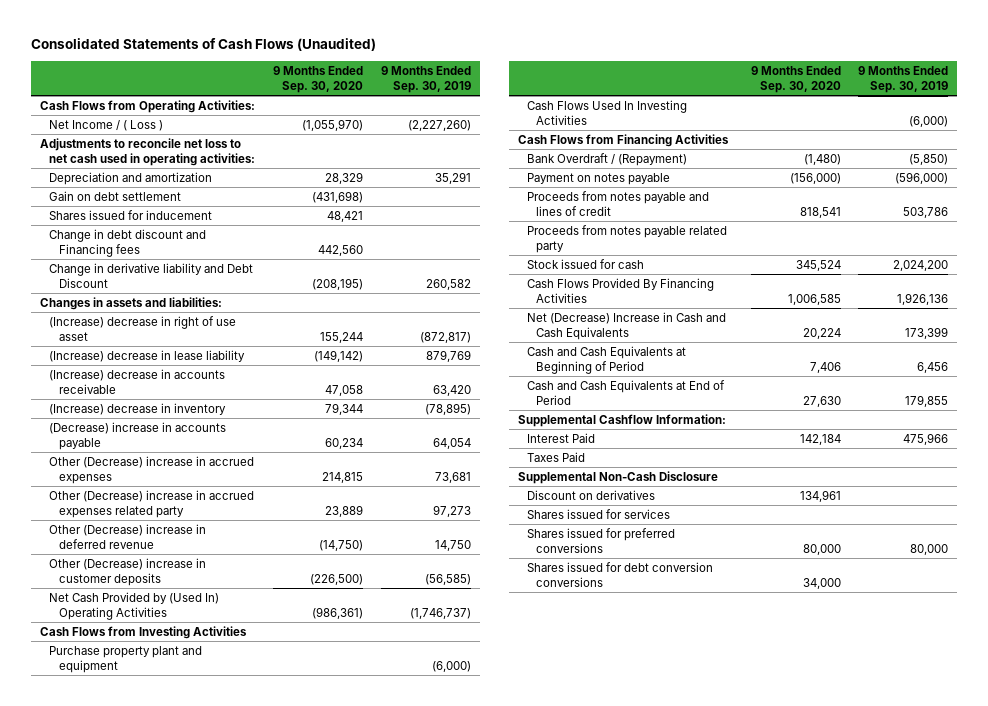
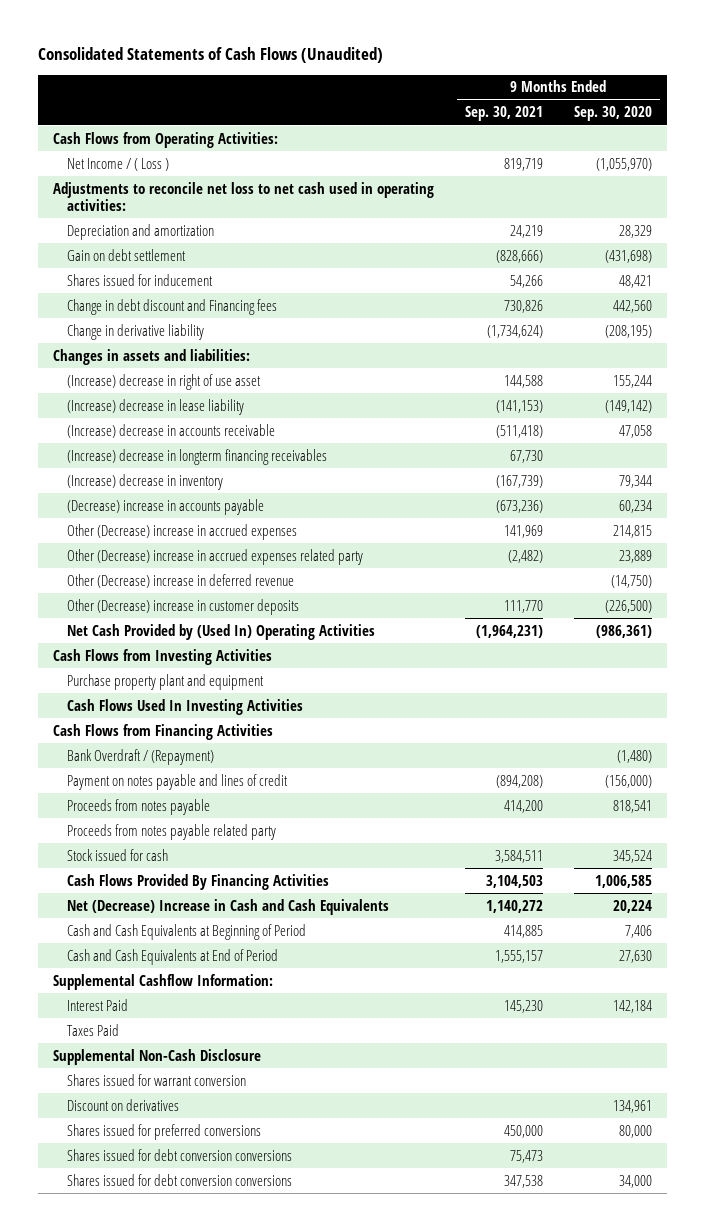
[380,65,471,93] 9 Months Ended Sep. 30, 2019 -> none
none -> [465,106,544,122] Sep. 30, 2021
[49,262,254,288] Change in derivative liability and Debt Discount -> [67,323,205,340] Change in derivative liability
none -> [67,448,328,465] (Increase) decrease in longterm financing receivables
[526,172,670,185] Payment on notes payable -> [67,773,289,790] Payment on notes payable and lines of credit
[526,190,709,216] Proceeds from notes payable and lines of credit -> [67,798,211,815] Proceeds from notes payable
none -> [67,1073,247,1086] Shares issued for warrant conversion
[526,508,670,519] Shares issued for services -> none
none -> [67,1148,293,1161] Shares issued for debt conversion conversions

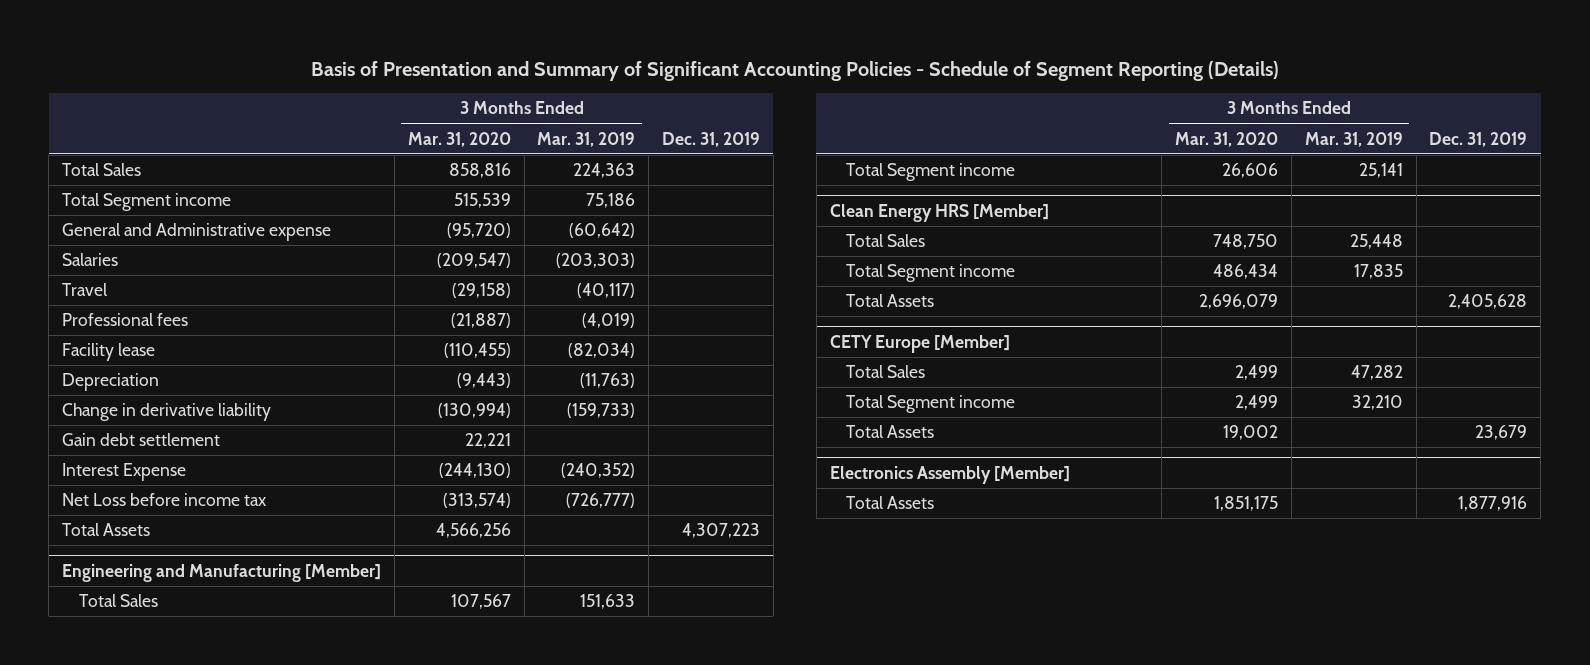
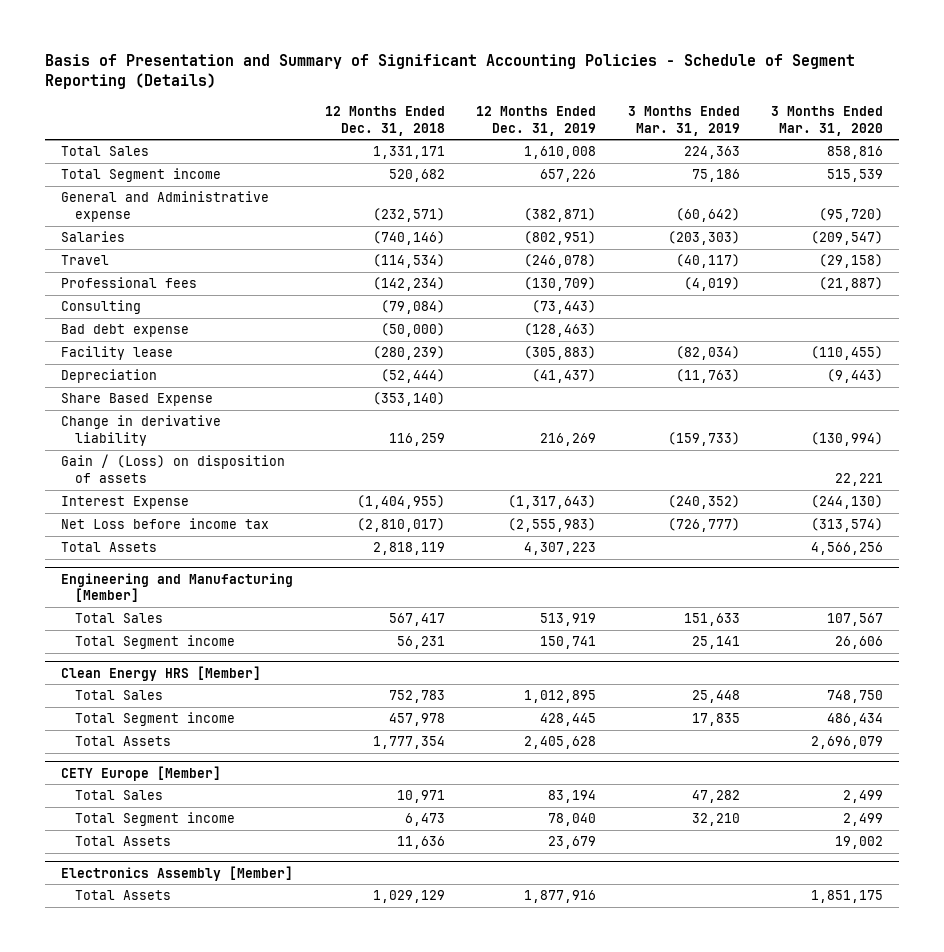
[661,131,760,147] Dec. 31, 2019 -> none
none -> [324,105,445,136] 12 Months Ended Dec. 31, 2018
none -> [476,105,597,136] 12 Months Ended Dec. 31, 2019
none -> [61,300,142,315] Consulting
none -> [61,324,190,338] Bad debt expense
none -> [61,393,214,407] Share Based Expense
[62,433,221,447] Gain debt settlement -> [61,454,286,484] Gain / (Loss) on disposition of assets

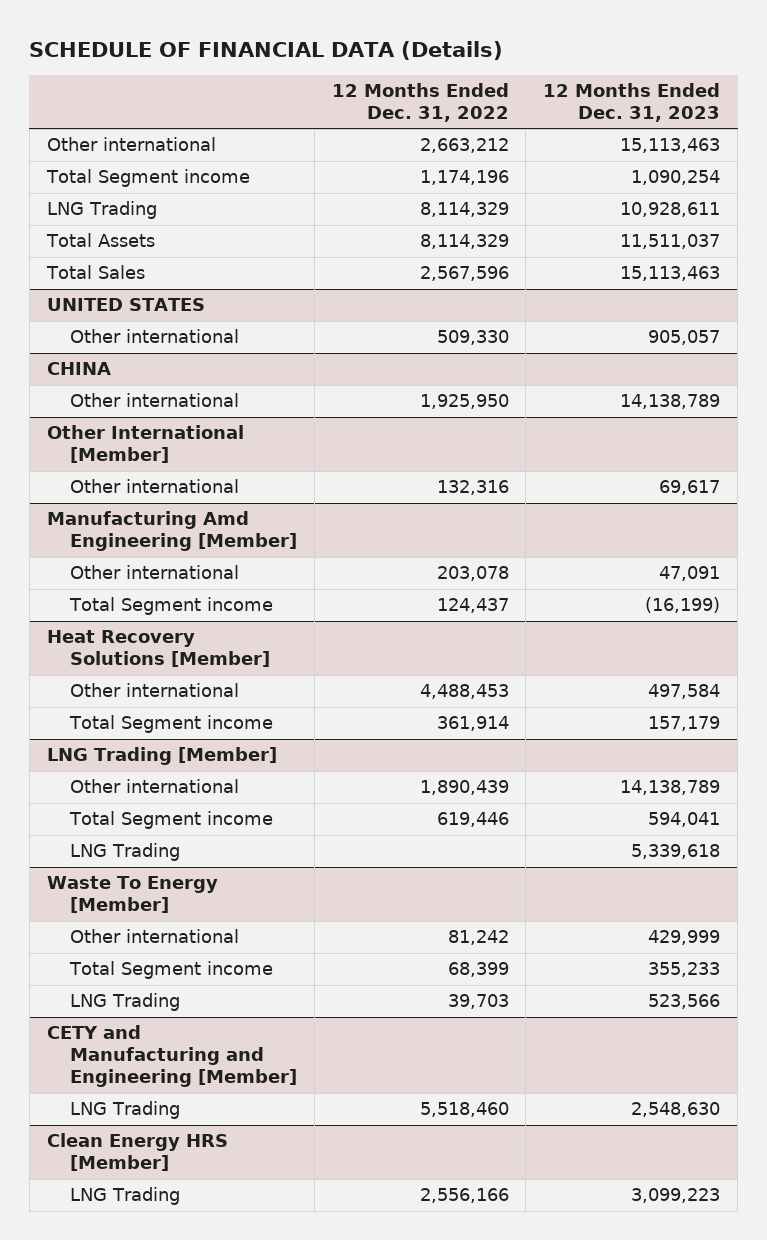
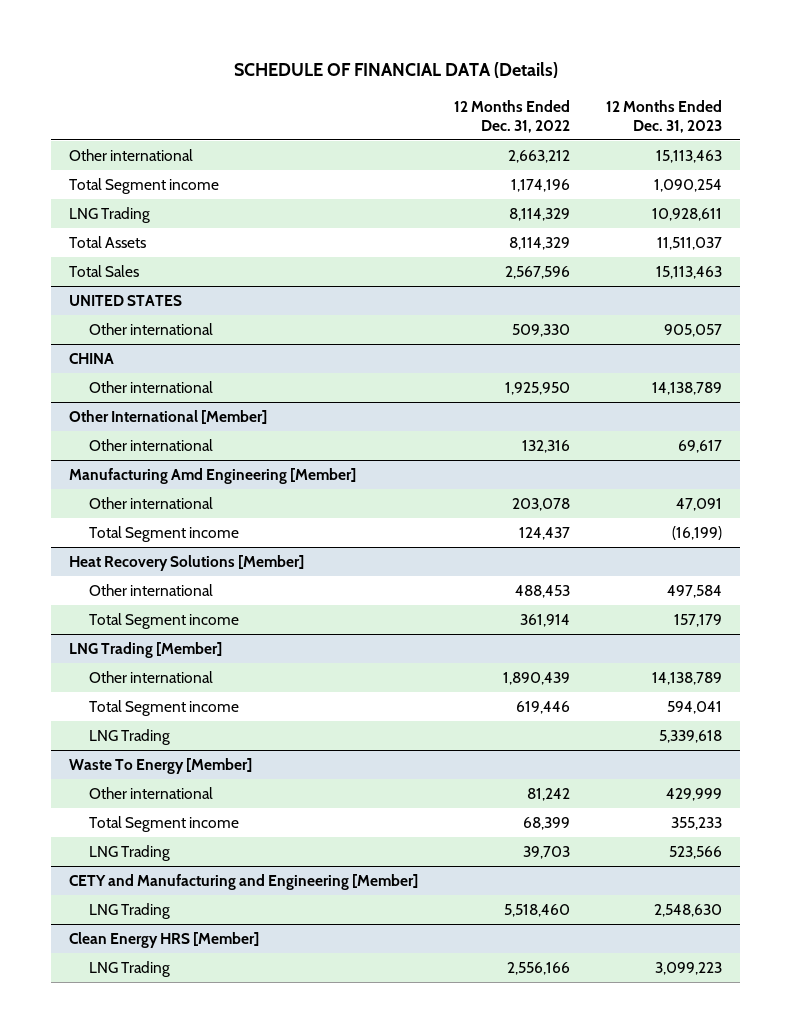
[419,684,509,700] 4,488,453 -> [515,585,571,599] 488,453

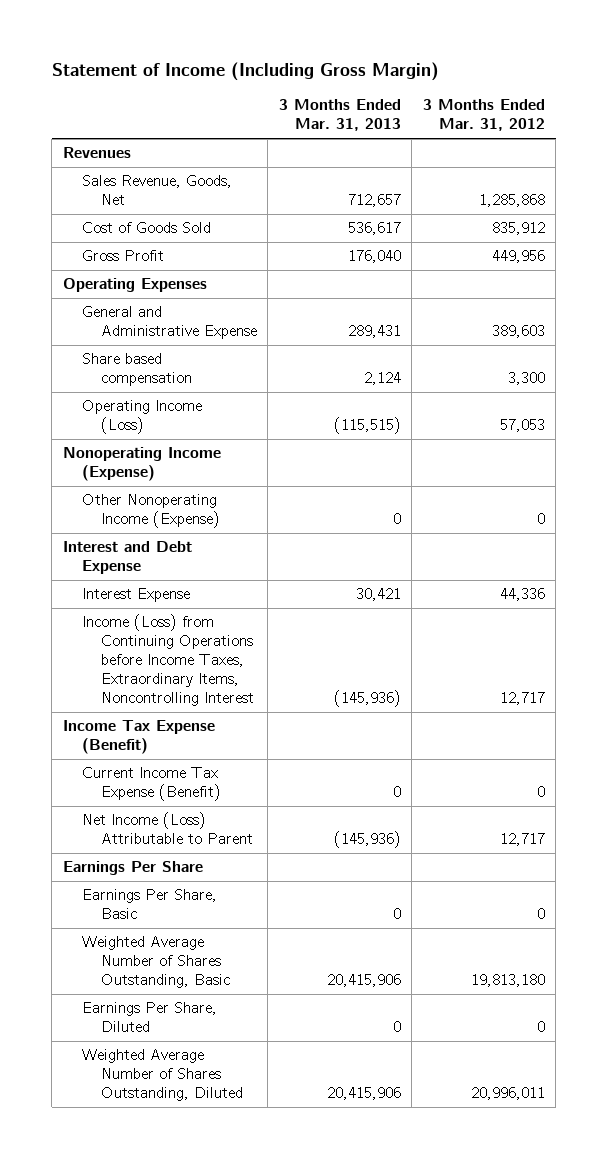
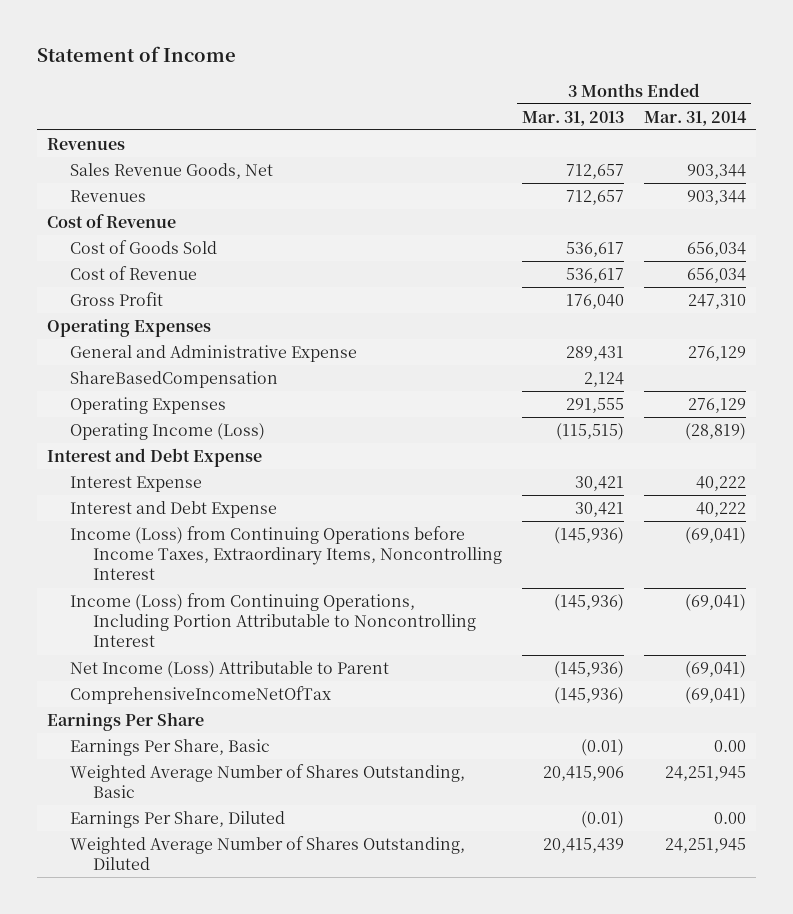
[51,61,439,81] Statement of Income (Including Gross Margin) -> [36,45,236,62] Statement of Income
[422,99,545,132] 3 Months Ended Mar. 31, 2012 -> none
none -> [644,110,748,126] Mar. 31, 2014
[81,175,232,206] Sales Revenue, Goods, Net -> [69,162,273,179] Sales Revenue Goods, Net
none -> [69,189,146,202] Revenues
none -> [46,213,176,228] Cost of Revenue
none -> [69,265,197,280] Cost of Revenue
[81,353,192,387] Share based compensation -> [69,370,278,388] ShareBasedCompensation
none -> [69,396,226,414] Operating Expenses
[62,447,221,482] Nonoperating Income (Expense) -> none
[81,494,220,529] Other Nonoperating Income (Expense) -> none
none -> [69,500,277,518] Interest and Debt Expense
[62,720,215,755] Income Tax Expense (Benefit) -> none
[81,767,221,802] Current Income Tax Expense (Benefit) -> none
none -> [69,592,477,648] Income (Loss) from Continuing Operations, Including Portion Attributable to Noncontrolling Interest
none -> [69,685,331,704] ComprehensiveIncomeNetOfTax
[392,908,401,920] 0 -> [581,738,625,756] (0.01)
[392,1021,401,1033] 0 -> [581,810,625,828] (0.01)
[326,1087,401,1101] 20,415,906 -> [543,837,625,853] 20,415,439

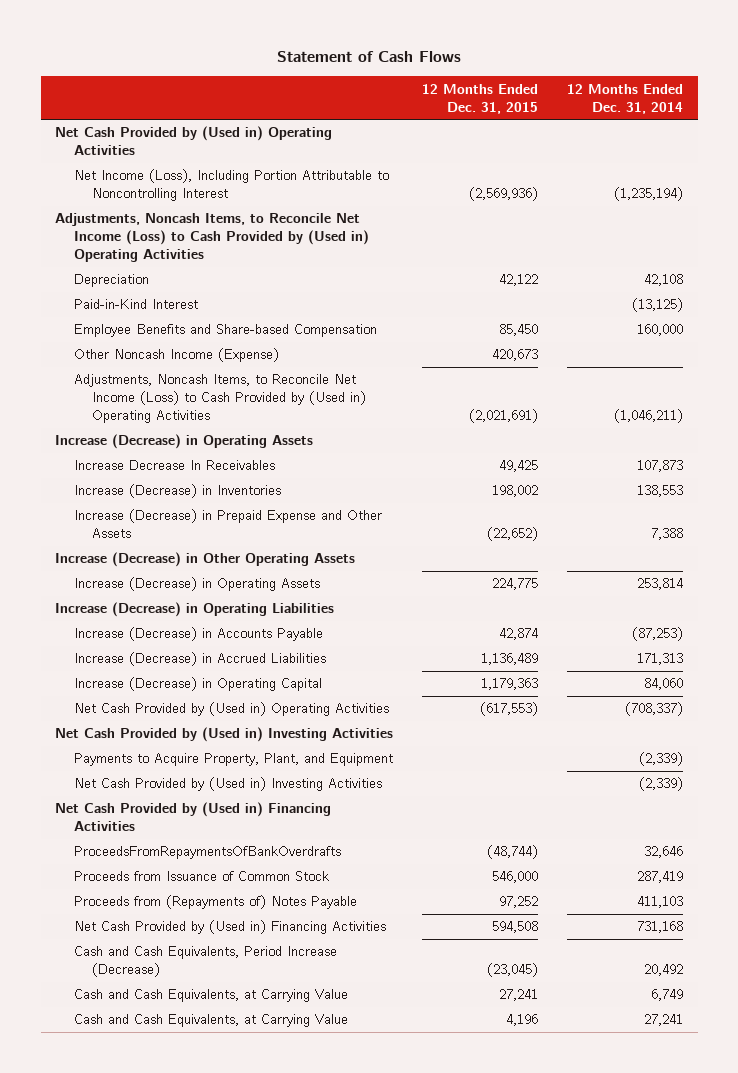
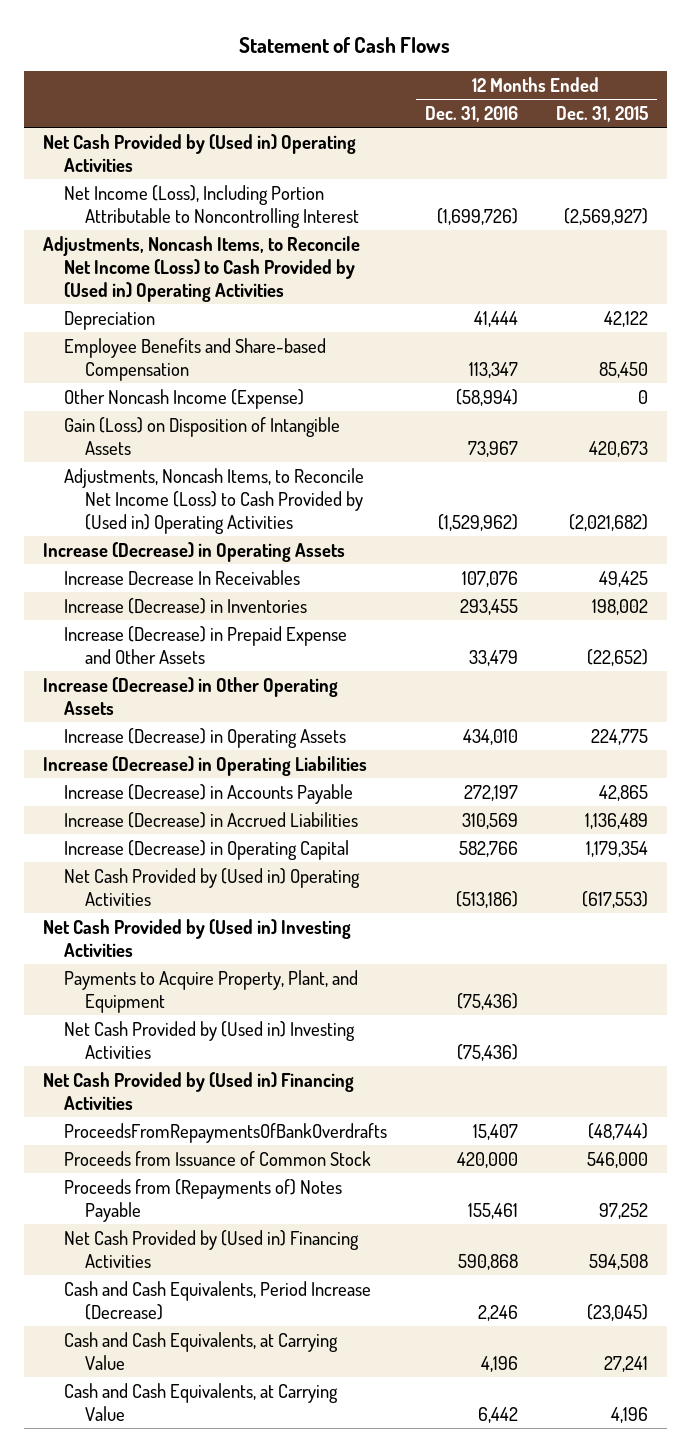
[567,83,684,114] 12 Months Ended Dec. 31, 2014 -> none
none -> [424,105,518,122] Dec. 31, 2016
[469,187,539,202] (2,569,936) -> [563,207,648,225] (2,569,927)
[73,299,198,310] Paid-in-Kind Interest -> none
[492,349,539,362] 420,673 -> [637,389,648,404] 0
none -> [64,416,341,455] Gain (Loss) on Disposition of Intangible Assets
[469,409,539,424] (2,021,691) -> [568,513,648,531] (2,021,682)
[499,628,539,641] 42,874 -> [598,784,648,801] 42,865
[481,678,539,691] 1,179,363 -> [585,840,648,857] 1,179,354

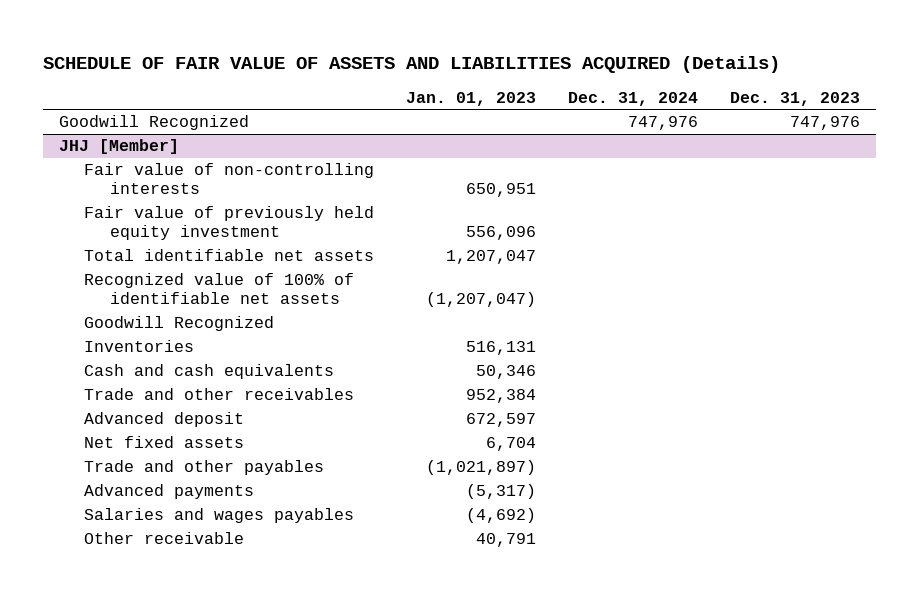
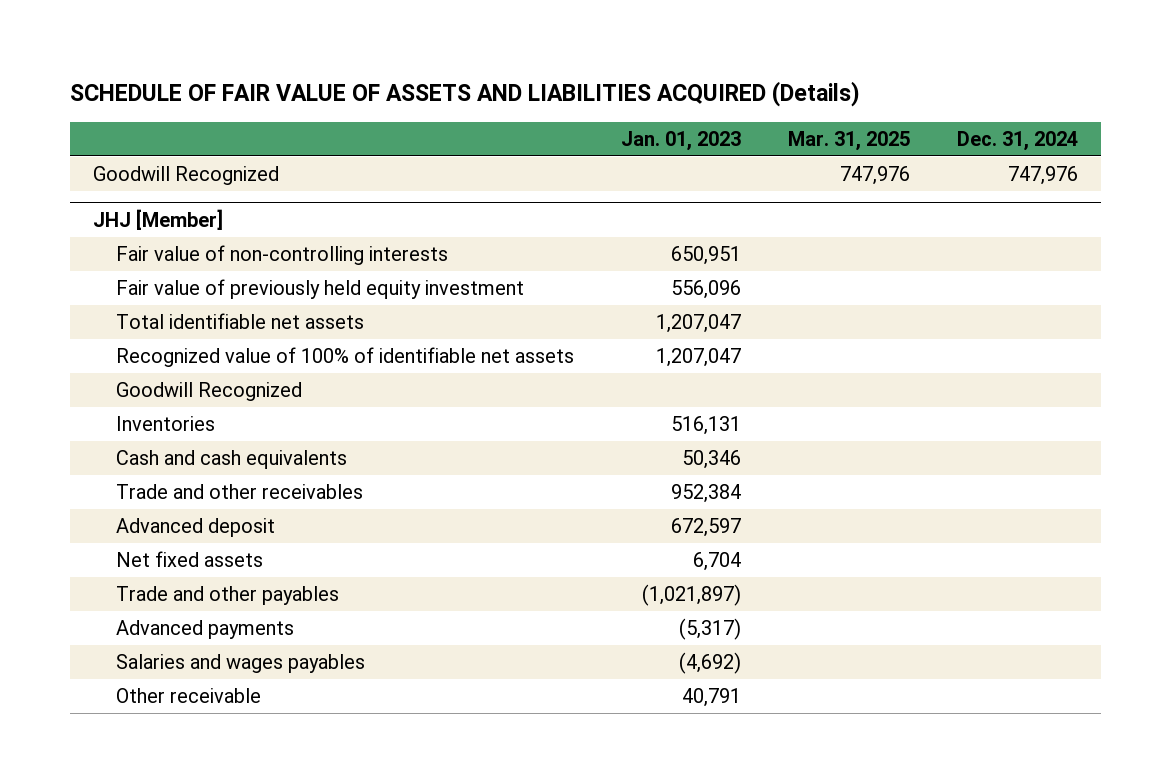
[729,91,860,106] Dec. 31, 2023 -> none
none -> [787,130,910,151] Mar. 31, 2025
[426,292,537,308] (1,207,047) -> [656,348,742,368] 1,207,047

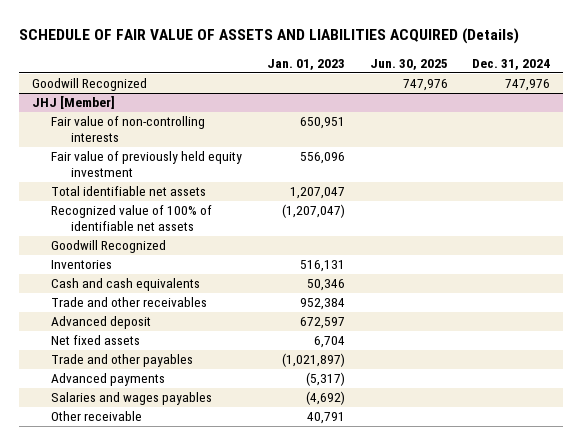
[787,130,910,151] Mar. 31, 2025 -> none
none -> [369,58,448,70] Jun. 30, 2025
[656,348,742,368] 1,207,047 -> [281,204,345,219] (1,207,047)

